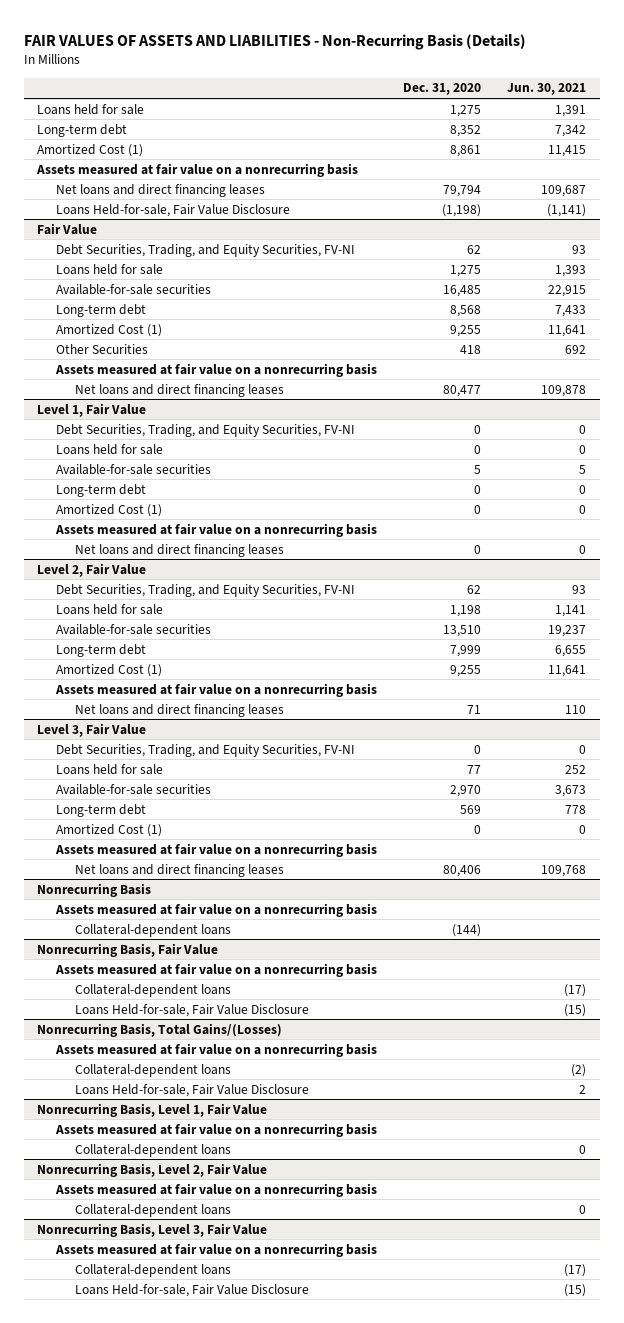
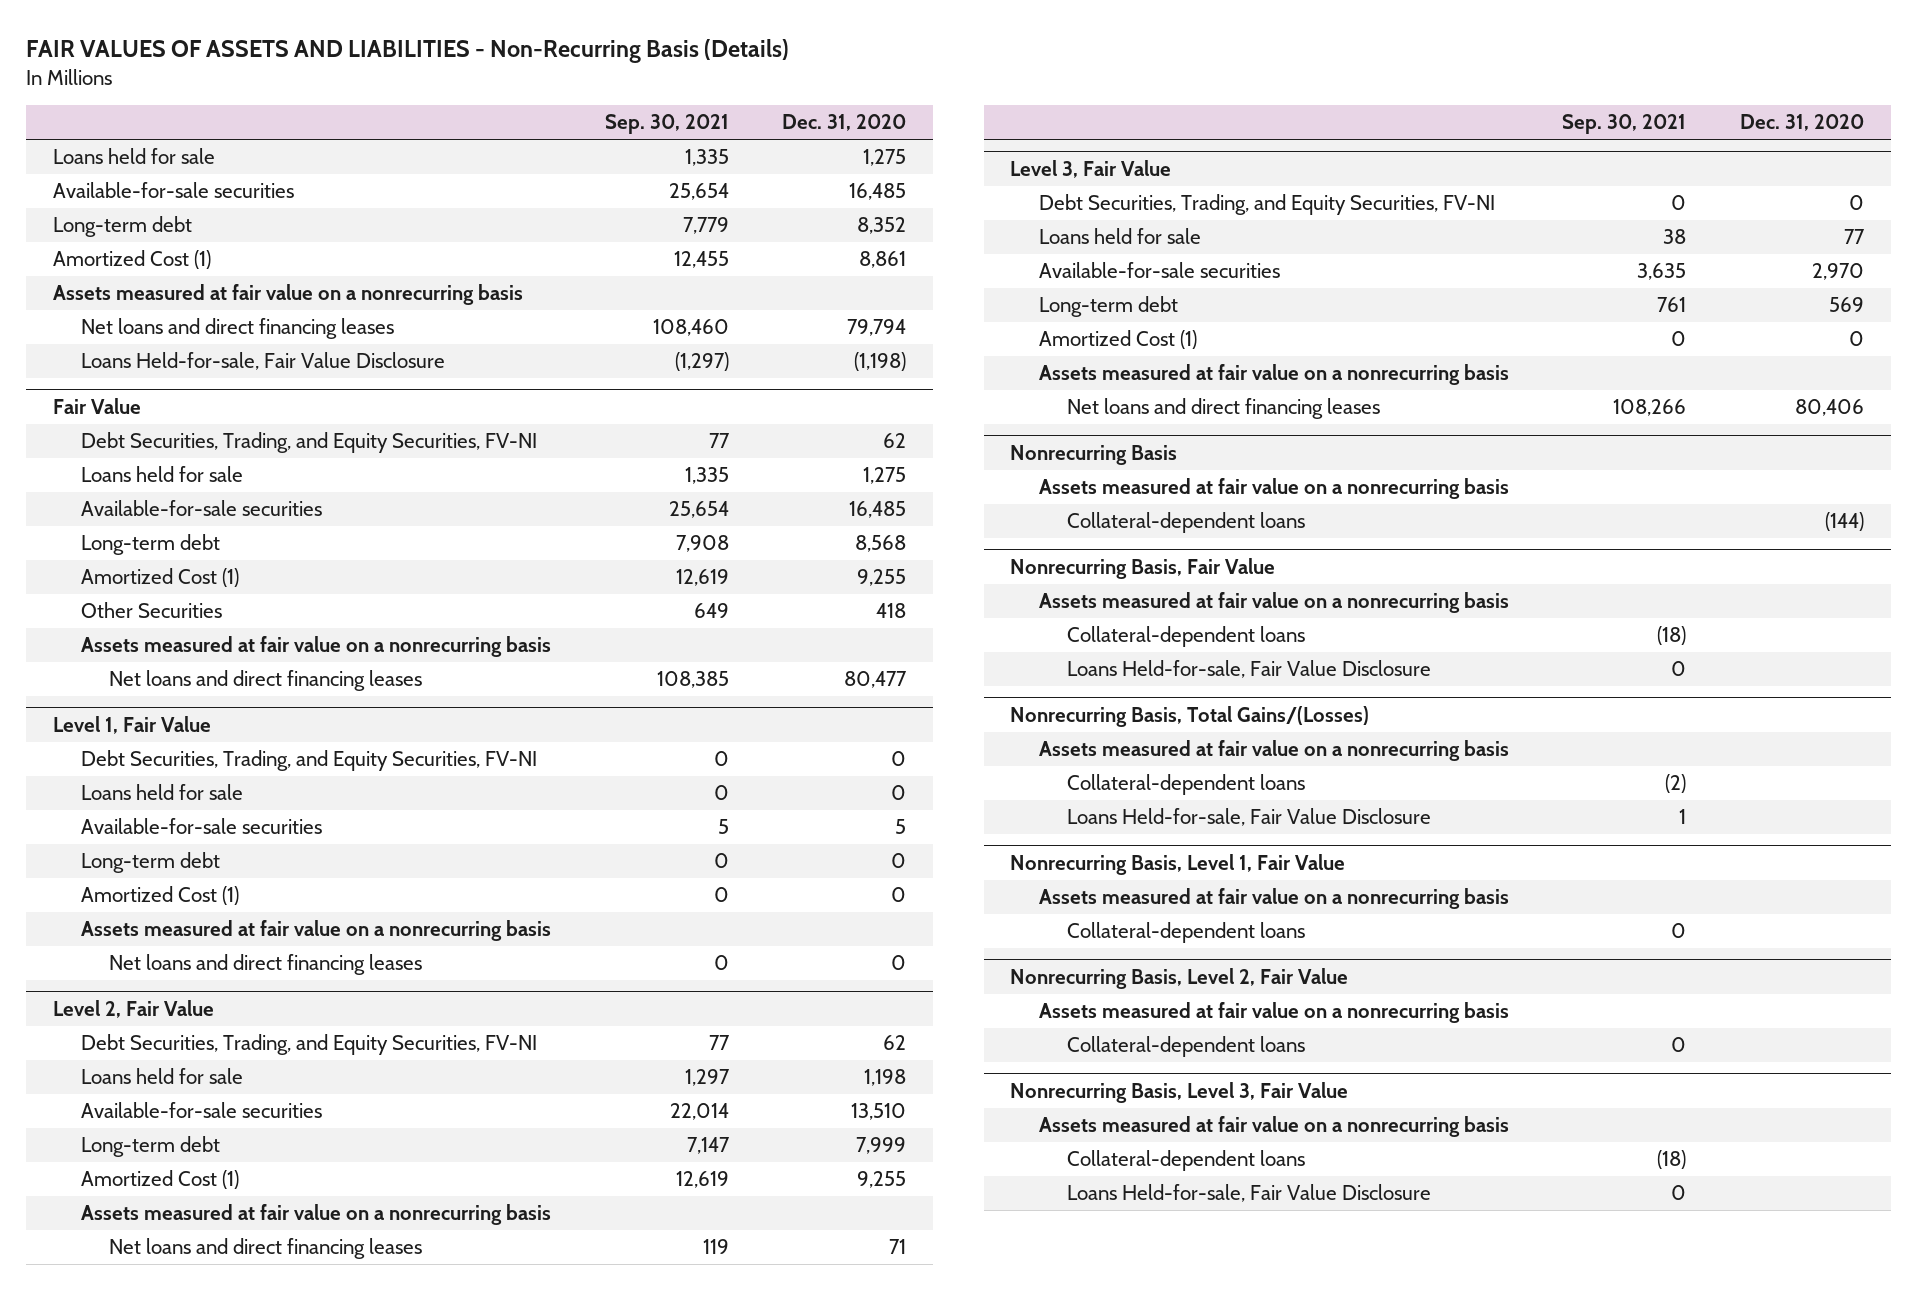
[507,83,587,96] Jun. 30, 2021 -> none
none -> [604,114,729,135] Sep. 30, 2021
none -> [52,182,294,199] Available-for-sale securities

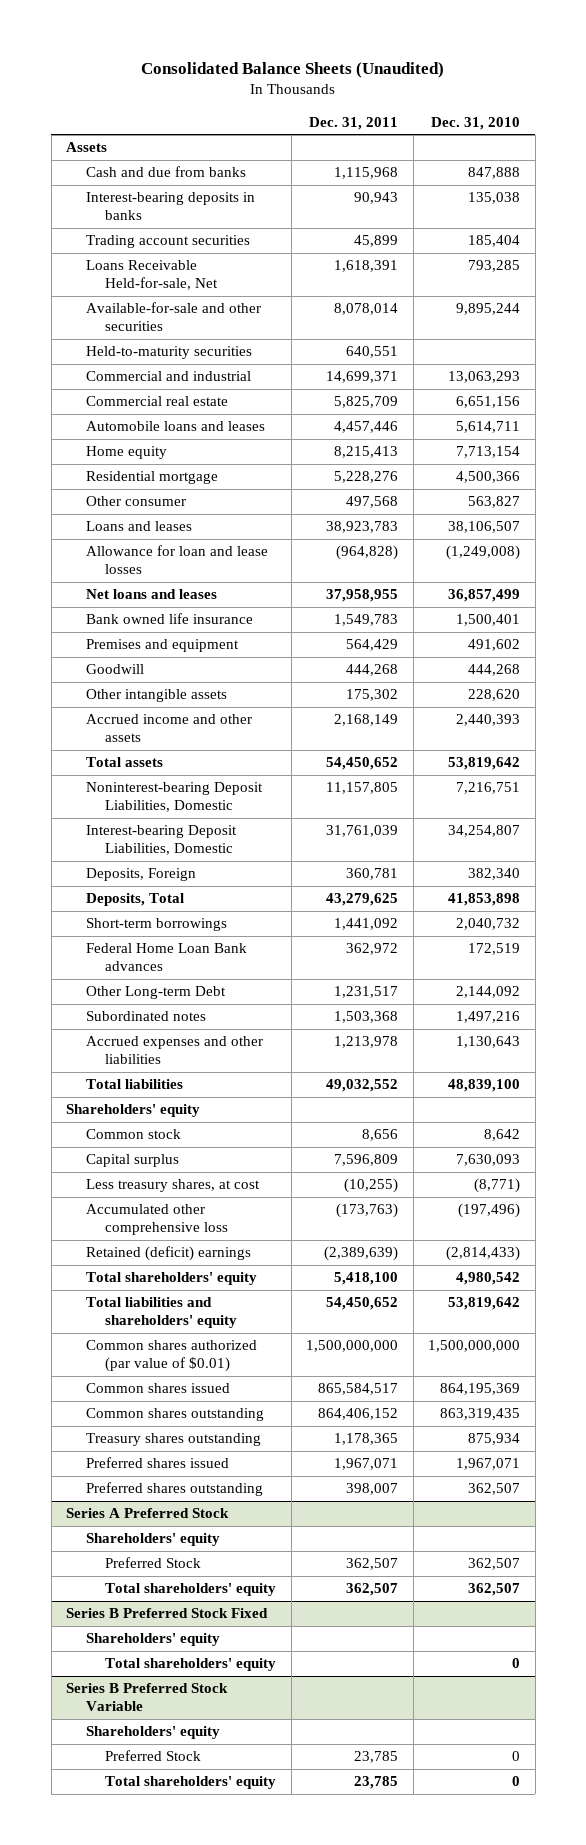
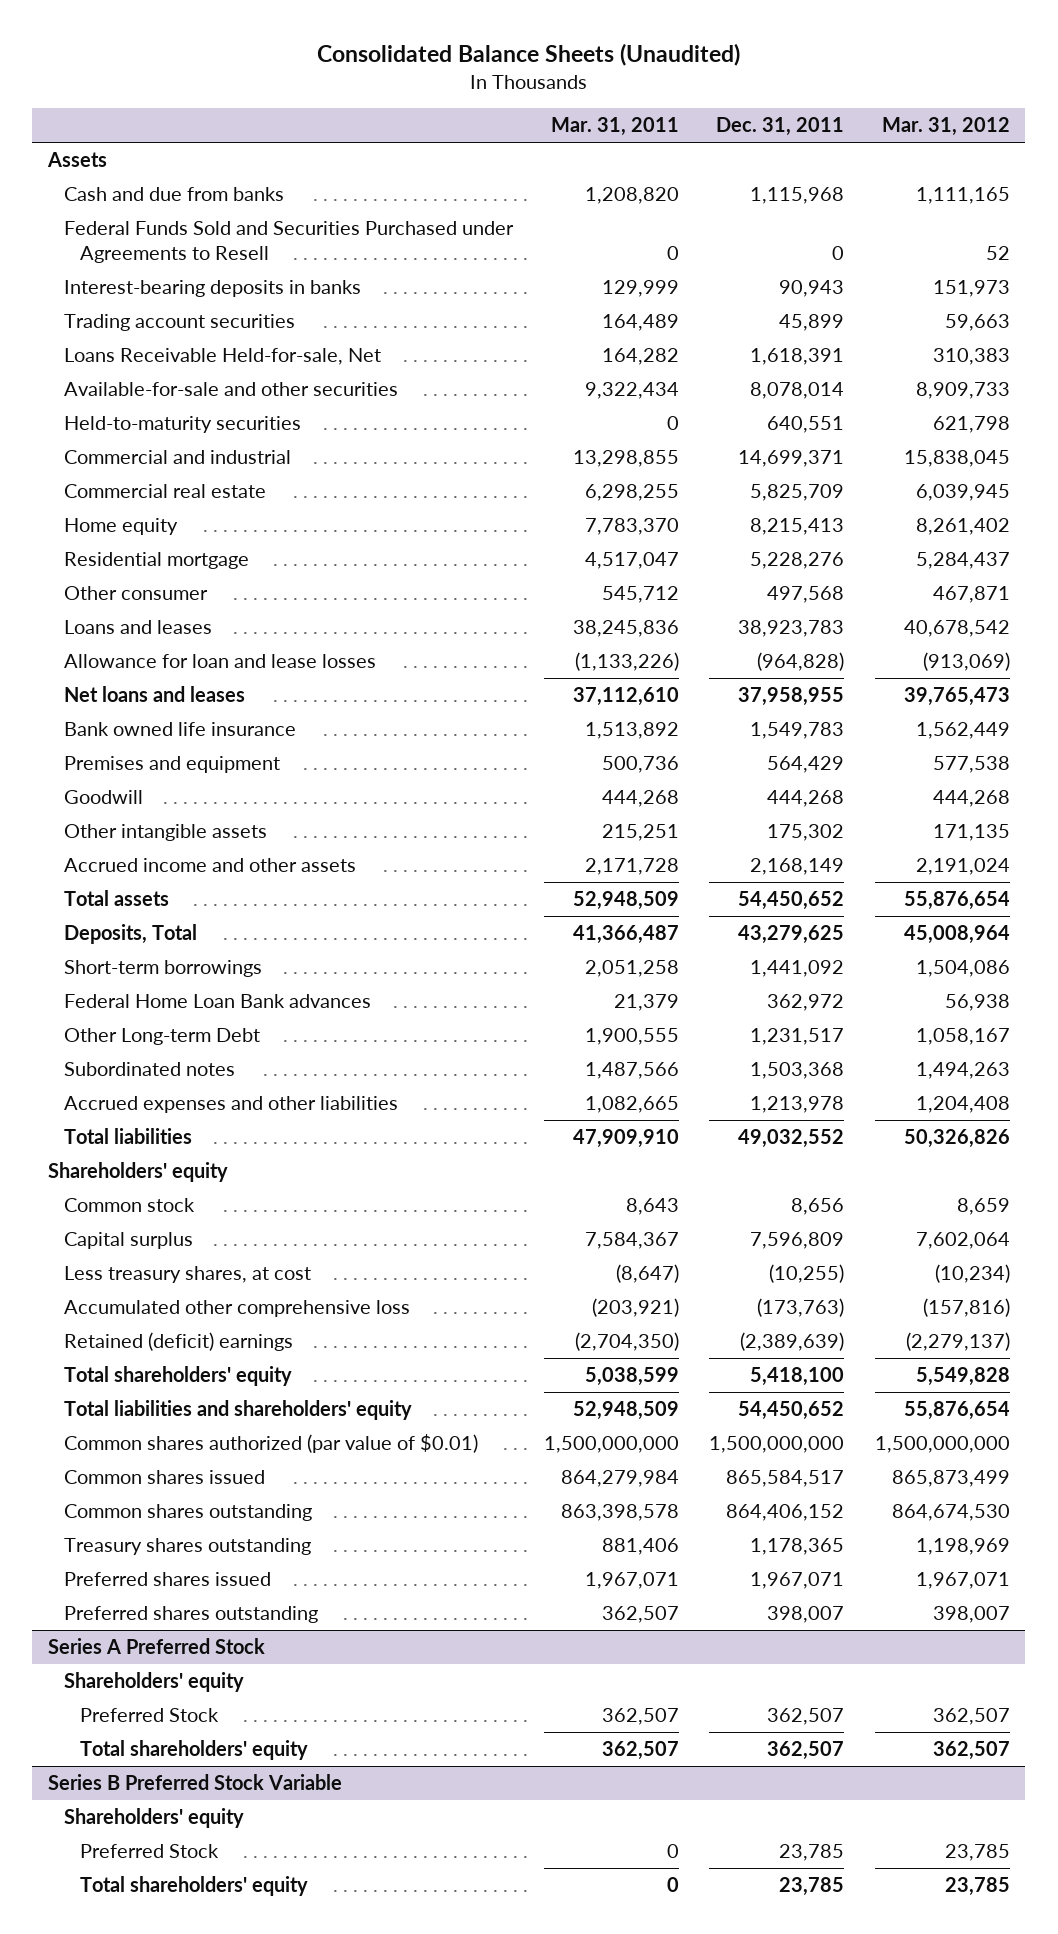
[431,116,521,130] Dec. 31, 2010 -> none
none -> [550,117,679,137] Mar. 31, 2011
none -> [882,117,1011,137] Mar. 31, 2012
none -> [63,221,514,263] Federal Funds Sold and Securities Purchased under Agreements to Resell
[85,421,265,432] Automobile loans and leases -> none
[85,782,263,812] Noninterest-bearing Deposit Liabilities, Domestic -> none
[85,825,237,855] Interest-bearing Deposit Liabilities, Domestic -> none
[85,868,196,882] Deposits, Foreign -> none
[66,1608,269,1619] Series B Preferred Stock Fixed -> none
[85,1633,220,1647] Shareholders' equity -> none
[105,1658,277,1672] Total shareholders' equity -> none

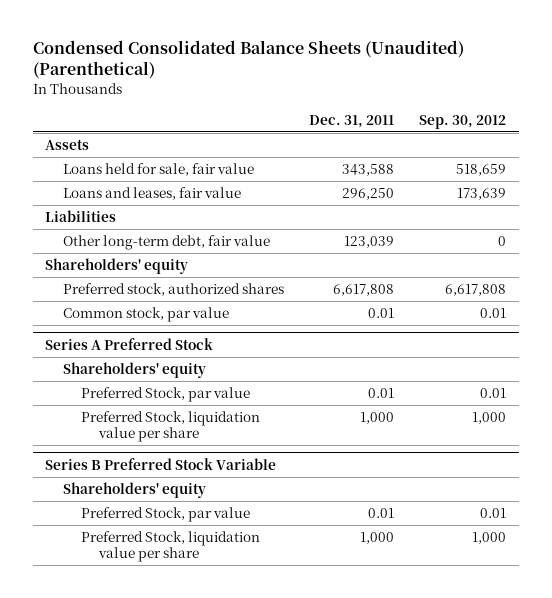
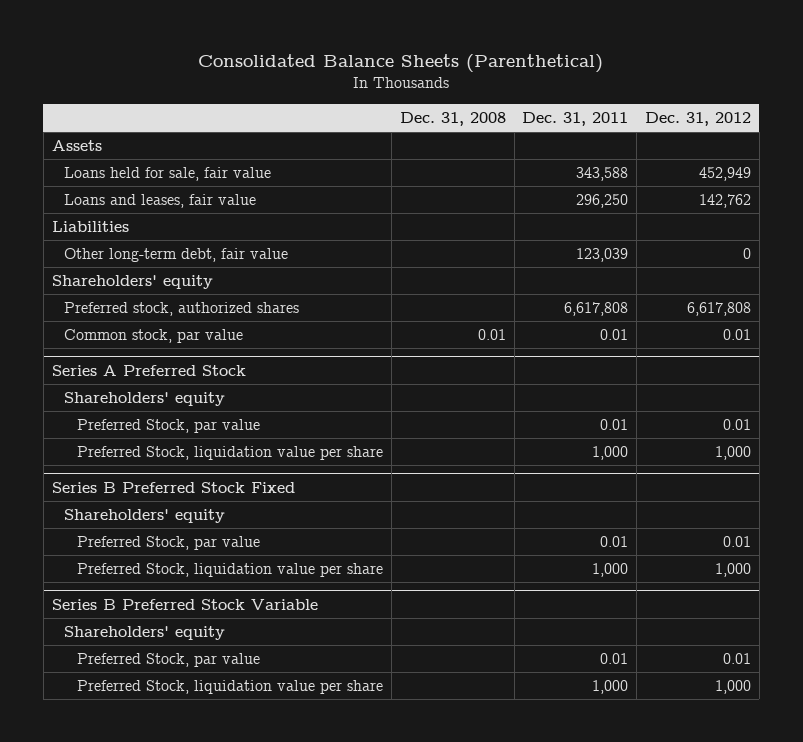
[32,40,464,80] Condensed Consolidated Balance Sheets (Unaudited) (Parenthetical) -> [198,54,604,74] Consolidated Balance Sheets (Parenthetical)
[419,114,507,129] Sep. 30, 2012 -> none
none -> [399,111,506,126] Dec. 31, 2008
none -> [644,111,751,126] Dec. 31, 2012
none -> [51,481,295,493] Series B Preferred Stock Fixed
none -> [64,508,226,523] Shareholders' equity
none -> [77,535,261,550] Preferred Stock, par value
none -> [77,562,384,577] Preferred Stock, liquidation value per share

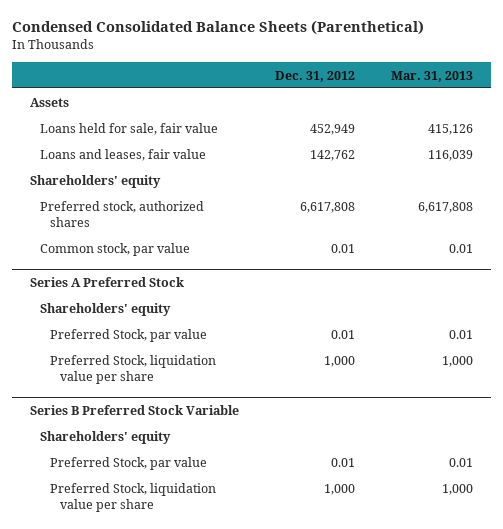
[198,54,604,74] Consolidated Balance Sheets (Parenthetical) -> [12,20,425,36] Condensed Consolidated Balance Sheets (Parenthetical)
[399,111,506,126] Dec. 31, 2008 -> none
[522,111,629,126] Dec. 31, 2011 -> none
none -> [390,70,473,82] Mar. 31, 2013
[51,220,129,232] Liabilities -> none
[64,247,289,262] Other long-term debt, fair value -> none
[51,481,295,493] Series B Preferred Stock Fixed -> none
[64,508,226,523] Shareholders' equity -> none
[77,535,261,550] Preferred Stock, par value -> none
[77,562,384,577] Preferred Stock, liquidation value per share -> none

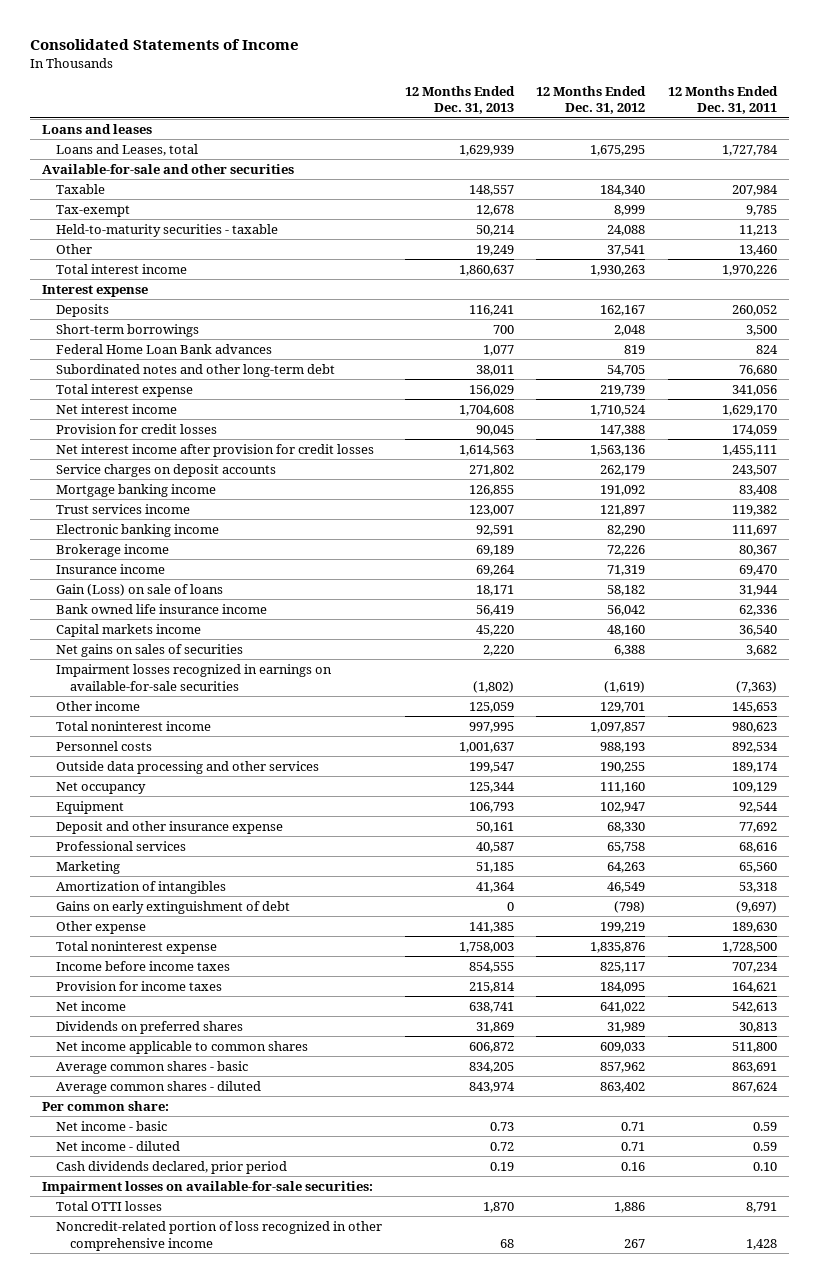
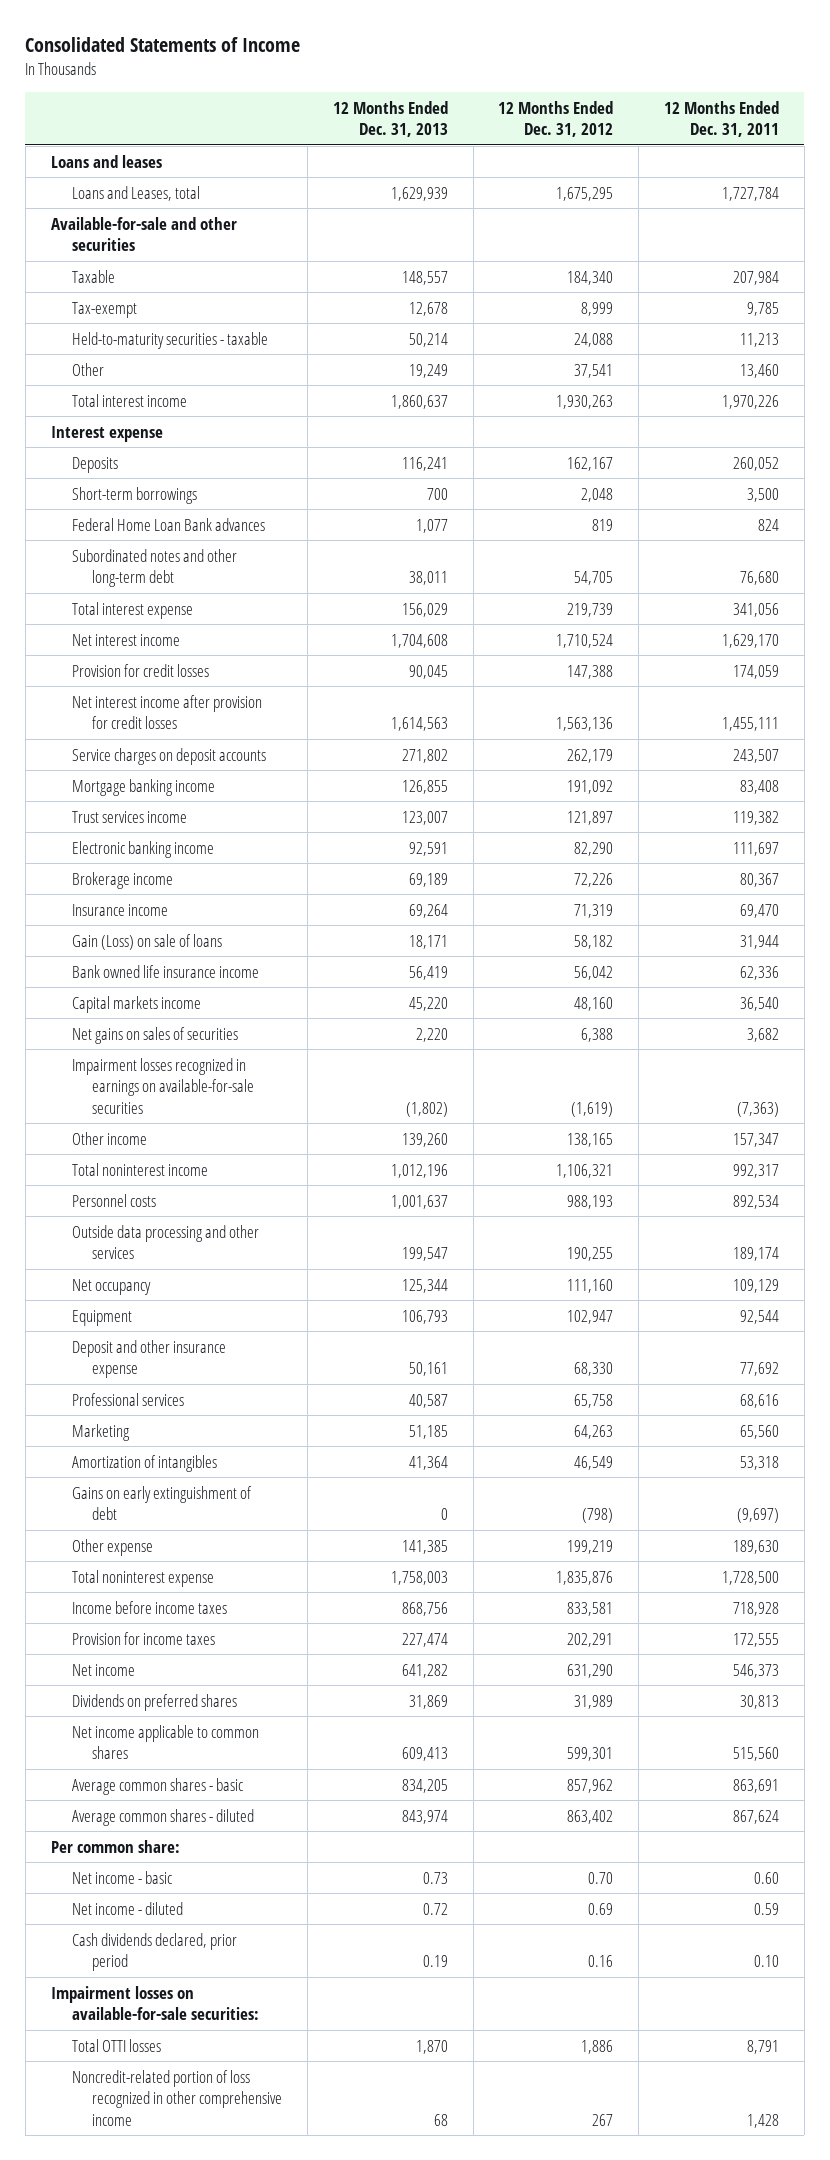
[468,701,514,713] 125,059 -> [401,1132,448,1147] 139,260
[600,701,646,713] 129,701 -> [567,1132,614,1147] 138,165
[732,701,778,713] 145,653 -> [732,1132,779,1147] 157,347
[468,721,514,733] 997,995 -> [390,1163,448,1178] 1,012,196
[590,721,646,733] 1,097,857 -> [556,1163,614,1178] 1,106,321
[732,721,778,733] 980,623 -> [732,1163,779,1178] 992,317
[468,961,514,973] 854,555 -> [401,1601,448,1616] 868,756
[600,961,646,973] 825,117 -> [567,1601,614,1616] 833,581
[732,961,779,973] 707,234 -> [732,1601,779,1616] 718,928
[468,981,515,993] 215,814 -> [401,1632,448,1647] 227,474
[600,981,646,993] 184,095 -> [567,1632,614,1647] 202,291
[732,981,778,993] 164,621 -> [732,1632,779,1647] 172,555
[468,1001,514,1013] 638,741 -> [401,1663,448,1678] 641,282
[600,1001,646,1013] 641,022 -> [567,1663,614,1678] 631,290
[732,1001,778,1013] 542,613 -> [732,1663,779,1678] 546,373
[468,1041,514,1053] 606,872 -> [401,1747,448,1762] 609,413
[600,1041,646,1053] 609,033 -> [567,1747,614,1762] 599,301
[732,1041,778,1053] 511,800 -> [732,1747,779,1762] 515,560
[621,1121,646,1131] 0.71 -> [588,1871,614,1884] 0.70
[753,1121,778,1131] 0.59 -> [753,1871,779,1884] 0.60
[621,1141,646,1151] 0.71 -> [588,1902,614,1915] 0.69

